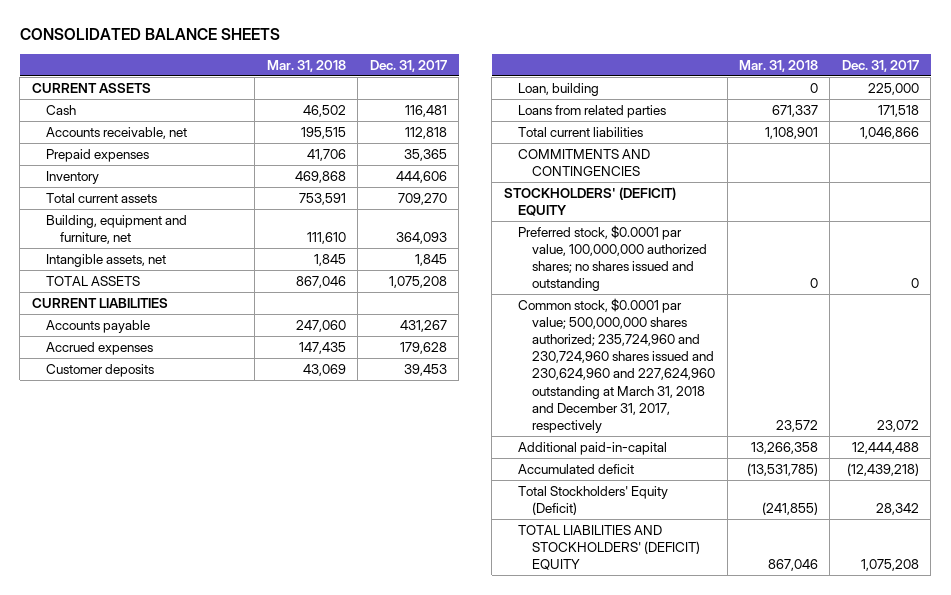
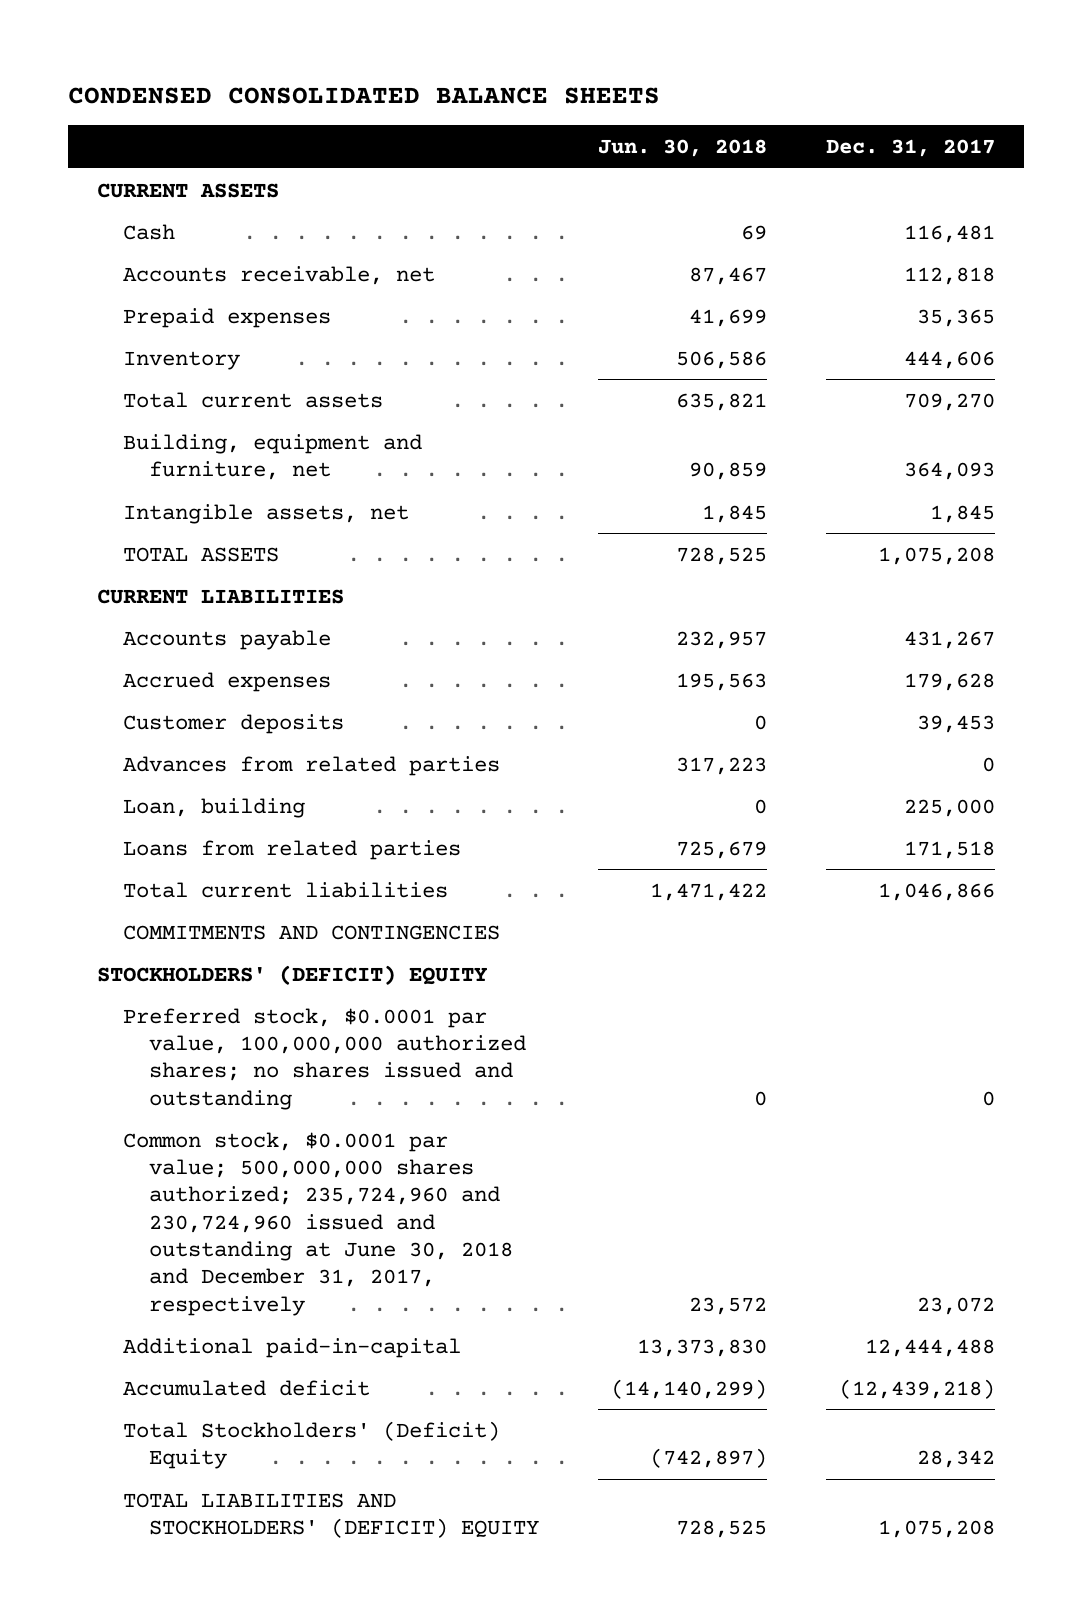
[19,28,280,41] CONSOLIDATED BALANCE SHEETS -> [67,86,660,104] CONDENSED CONSOLIDATED BALANCE SHEETS
[266,59,346,72] Mar. 31, 2018 -> none
none -> [597,139,767,158] Jun. 30, 2018
none -> [123,755,501,776] Advances from related parties
[518,297,716,433] Common stock, $0.0001 par value; 500,000,000 shares authorized; 235,724,960 and 230,724,960 shares issued and 230,624,960 and 227,624,960 outstanding at March 31, 2018 and December 31, 2017, respectively -> [123,1131,514,1316] Common stock, $0.0001 par value; 500,000,000 shares authorized; 235,724,960 and 230,724,960 issued and outstanding at June 30, 2018 and December 31, 2017, respectively
[518,485,669,515] Total Stockholders' Equity (Deficit) -> [123,1420,501,1470] Total Stockholders' (Deficit) Equity

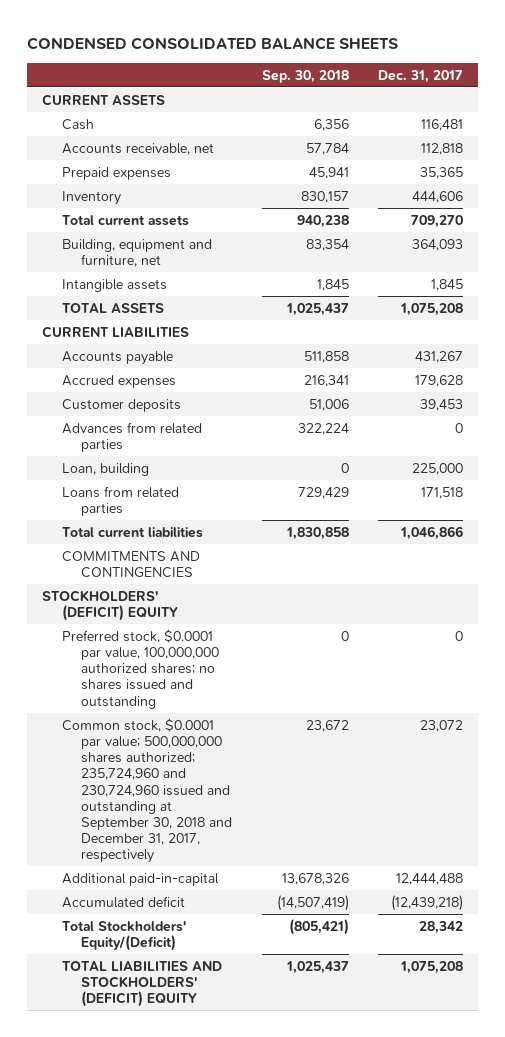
[597,139,767,158] Jun. 30, 2018 -> none
none -> [261,69,349,83] Sep. 30, 2018
[123,503,410,524] Intangible assets, net -> [61,278,167,292] Intangible assets
[123,1131,514,1316] Common stock, $0.0001 par value; 500,000,000 shares authorized; 235,724,960 and 230,724,960 issued and outstanding at June 30, 2018 and December 31, 2017, respectively -> [61,717,233,864] Common stock, $0.0001 par value; 500,000,000 shares authorized; 235,724,960 and 230,724,960 issued and outstanding at September 30, 2018 and December 31, 2017, respectively
[123,1420,501,1470] Total Stockholders' (Deficit) Equity -> [61,920,187,951] Total Stockholders' Equity/(Deficit)

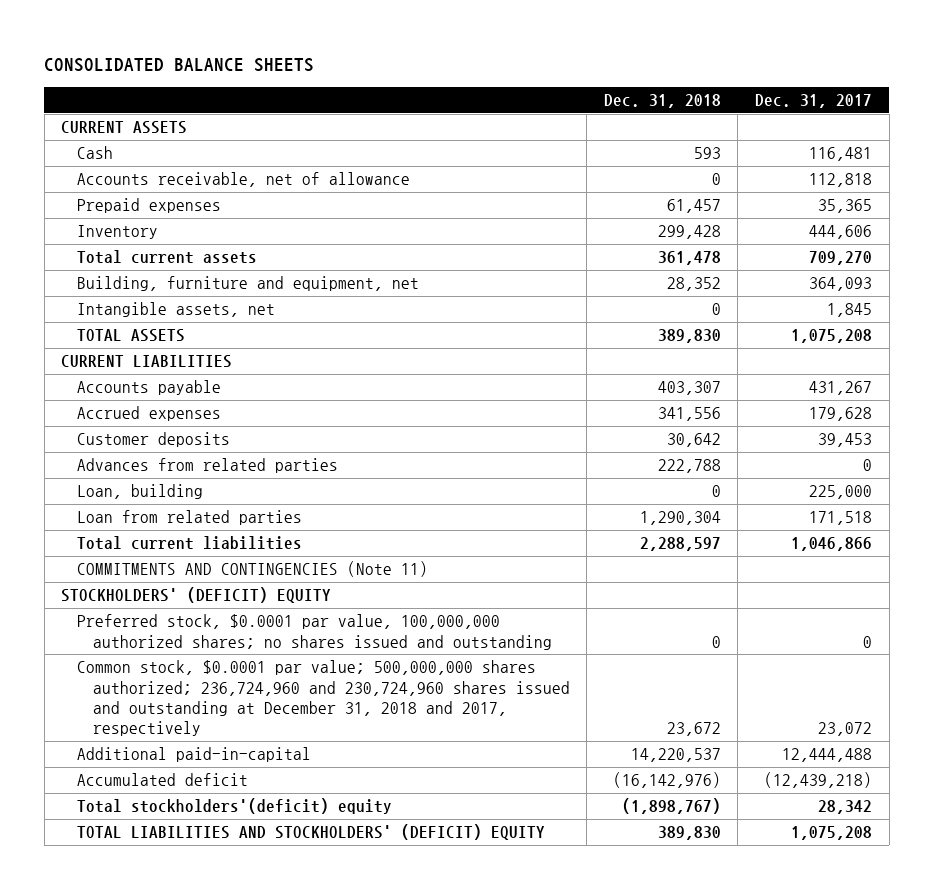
[27,37,399,51] CONDENSED CONSOLIDATED BALANCE SHEETS -> [44,58,315,73] CONSOLIDATED BALANCE SHEETS
[261,69,349,83] Sep. 30, 2018 -> none
none -> [603,94,721,109] Dec. 31, 2018
[61,142,214,155] Accounts receivable, net -> [77,172,411,188] Accounts receivable, net of allowance
[61,238,212,267] Building, equipment and furniture, net -> [77,276,420,292] Building, furniture and equipment, net
[61,278,167,292] Intangible assets -> [77,302,276,318] Intangible assets, net
[61,485,179,516] Loans from related parties -> [77,510,303,526] Loan from related parties
[61,550,200,578] COMMITMENTS AND CONTINGENCIES -> [77,561,429,578] COMMITMENTS AND CONTINGENCIES (Note 11)
[61,717,233,864] Common stock, $0.0001 par value; 500,000,000 shares authorized; 235,724,960 and 230,724,960 issued and outstanding at September 30, 2018 and December 31, 2017, respectively -> [77,660,570,737] Common stock, $0.0001 par value; 500,000,000 shares authorized; 236,724,960 and 230,724,960 shares issued and outstanding at December 31, 2018 and 2017, respectively
[61,920,187,951] Total Stockholders' Equity/(Deficit) -> [77,798,393,815] Total stockholders'(deficit) equity

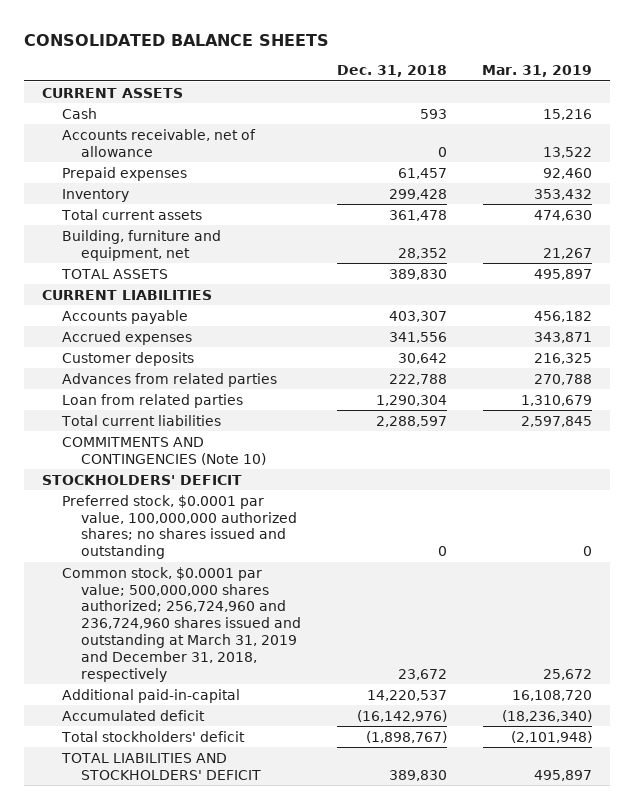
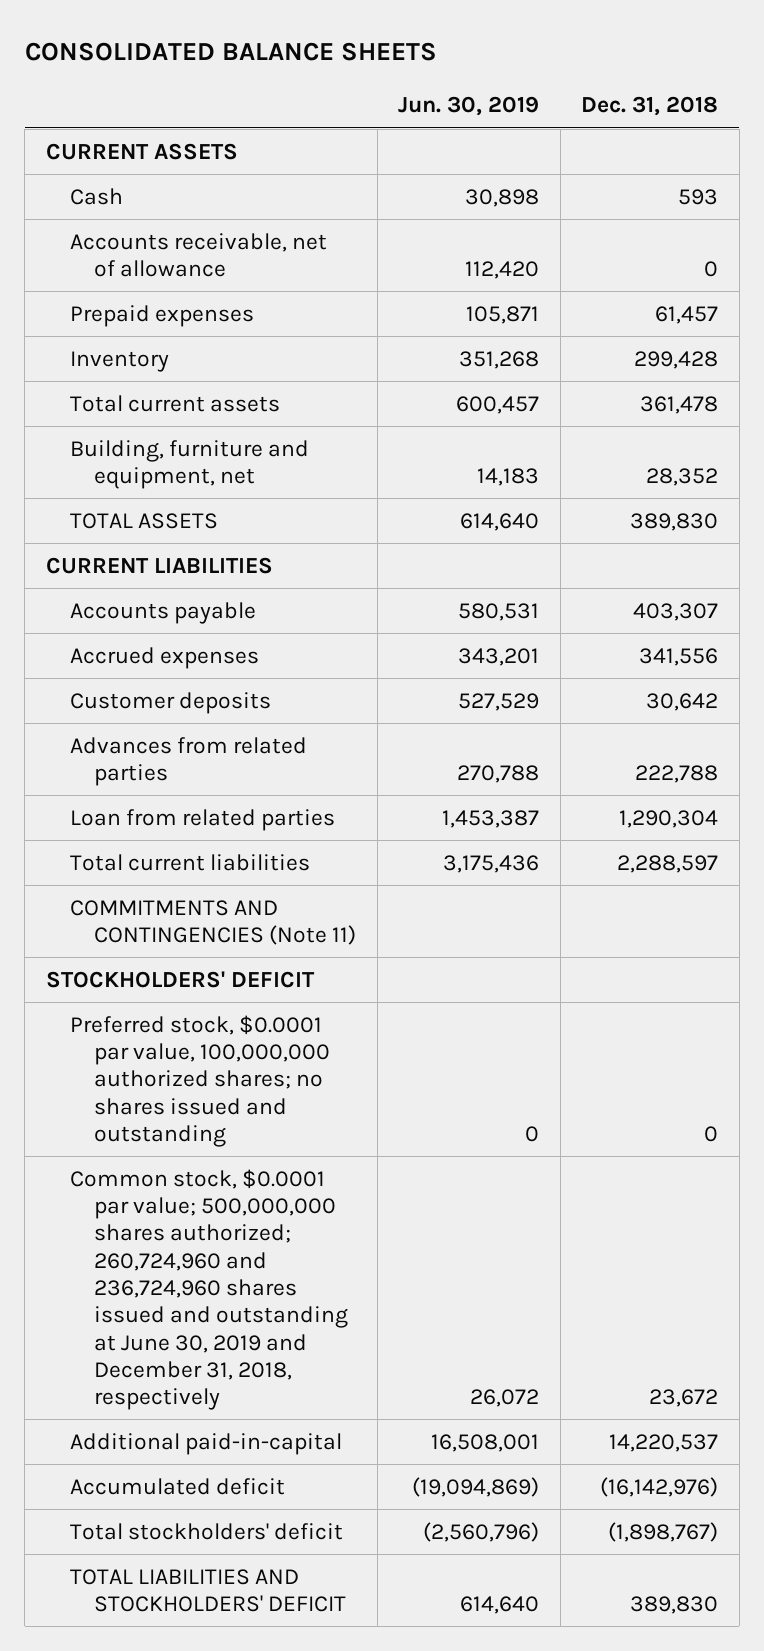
[482,65,593,78] Mar. 31, 2019 -> none
none -> [398,96,540,117] Jun. 30, 2019
[61,436,267,465] COMMITMENTS AND CONTINGENCIES (Note 10) -> [69,899,357,946] COMMITMENTS AND CONTINGENCIES (Note 11)
[61,566,302,682] Common stock, $0.0001 par value; 500,000,000 shares authorized; 256,724,960 and 236,724,960 shares issued and outstanding at March 31, 2019 and December 31, 2018, respectively -> [69,1168,349,1411] Common stock, $0.0001 par value; 500,000,000 shares authorized; 260,724,960 and 236,724,960 shares issued and outstanding at June 30, 2019 and December 31, 2018, respectively

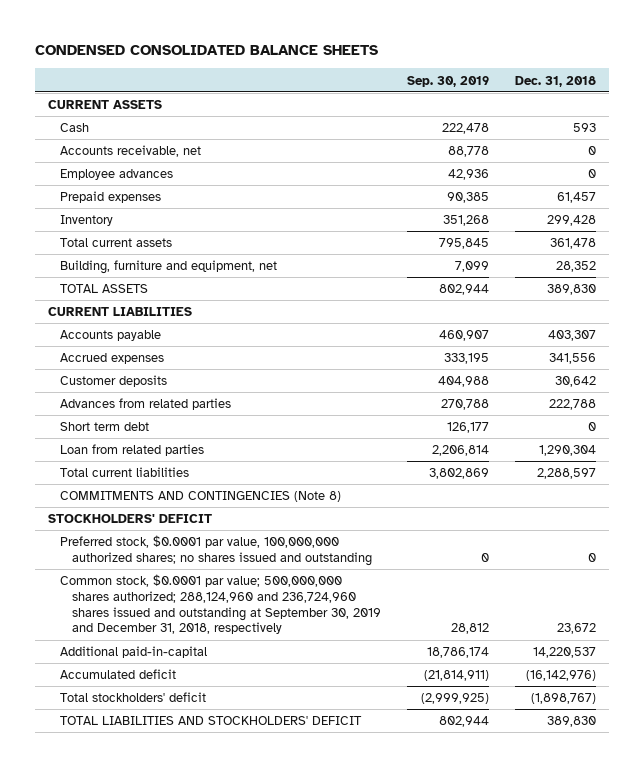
[24,41,437,61] CONSOLIDATED BALANCE SHEETS -> [34,45,378,56] CONDENSED CONSOLIDATED BALANCE SHEETS
[398,96,540,117] Jun. 30, 2019 -> none
none -> [407,75,490,87] Sep. 30, 2019
[69,232,327,278] Accounts receivable, net of allowance -> [60,145,202,158] Accounts receivable, net
none -> [60,169,174,181] Employee advances
none -> [60,422,150,432] Short term debt
[69,899,357,946] COMMITMENTS AND CONTINGENCIES (Note 11) -> [60,491,342,503] COMMITMENTS AND CONTINGENCIES (Note 8)
[69,1168,349,1411] Common stock, $0.0001 par value; 500,000,000 shares authorized; 260,724,960 and 236,724,960 shares issued and outstanding at June 30, 2019 and December 31, 2018, respectively -> [60,574,382,635] Common stock, $0.0001 par value; 500,000,000 shares authorized; 288,124,960 and 236,724,960 shares issued and outstanding at September 30, 2019 and December 31, 2018, respectively

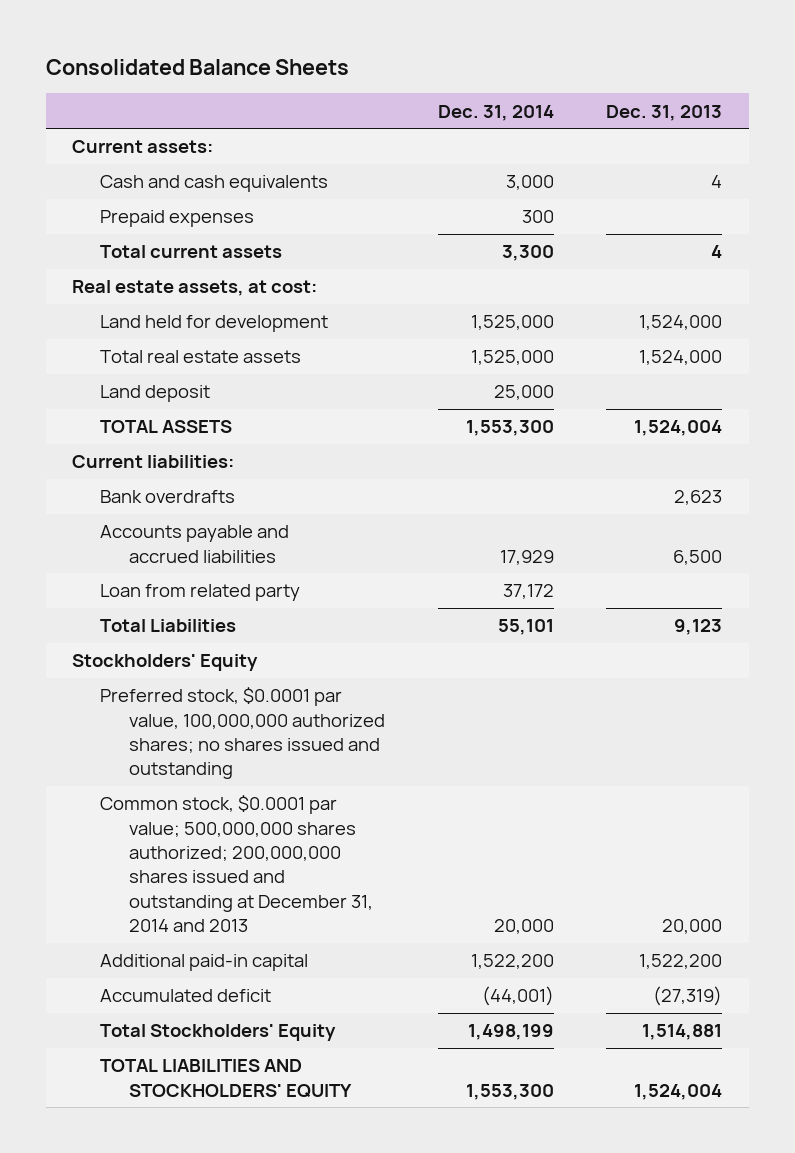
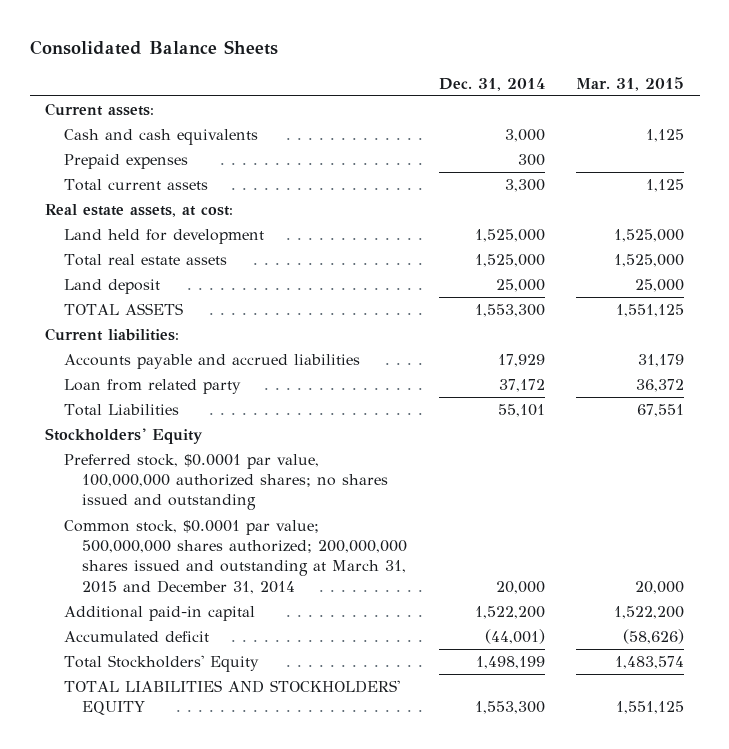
[606,104,723,121] Dec. 31, 2013 -> none
none -> [576,76,685,91] Mar. 31, 2015
[100,490,236,504] Bank overdrafts -> none
[100,795,373,932] Common stock, $0.0001 par value; 500,000,000 shares authorized; 200,000,000 shares issued and outstanding at December 31, 2014 and 2013 -> [63,520,407,594] Common stock, $0.0001 par value; 500,000,000 shares authorized; 200,000,000 shares issued and outstanding at March 31, 2015 and December 31, 2014

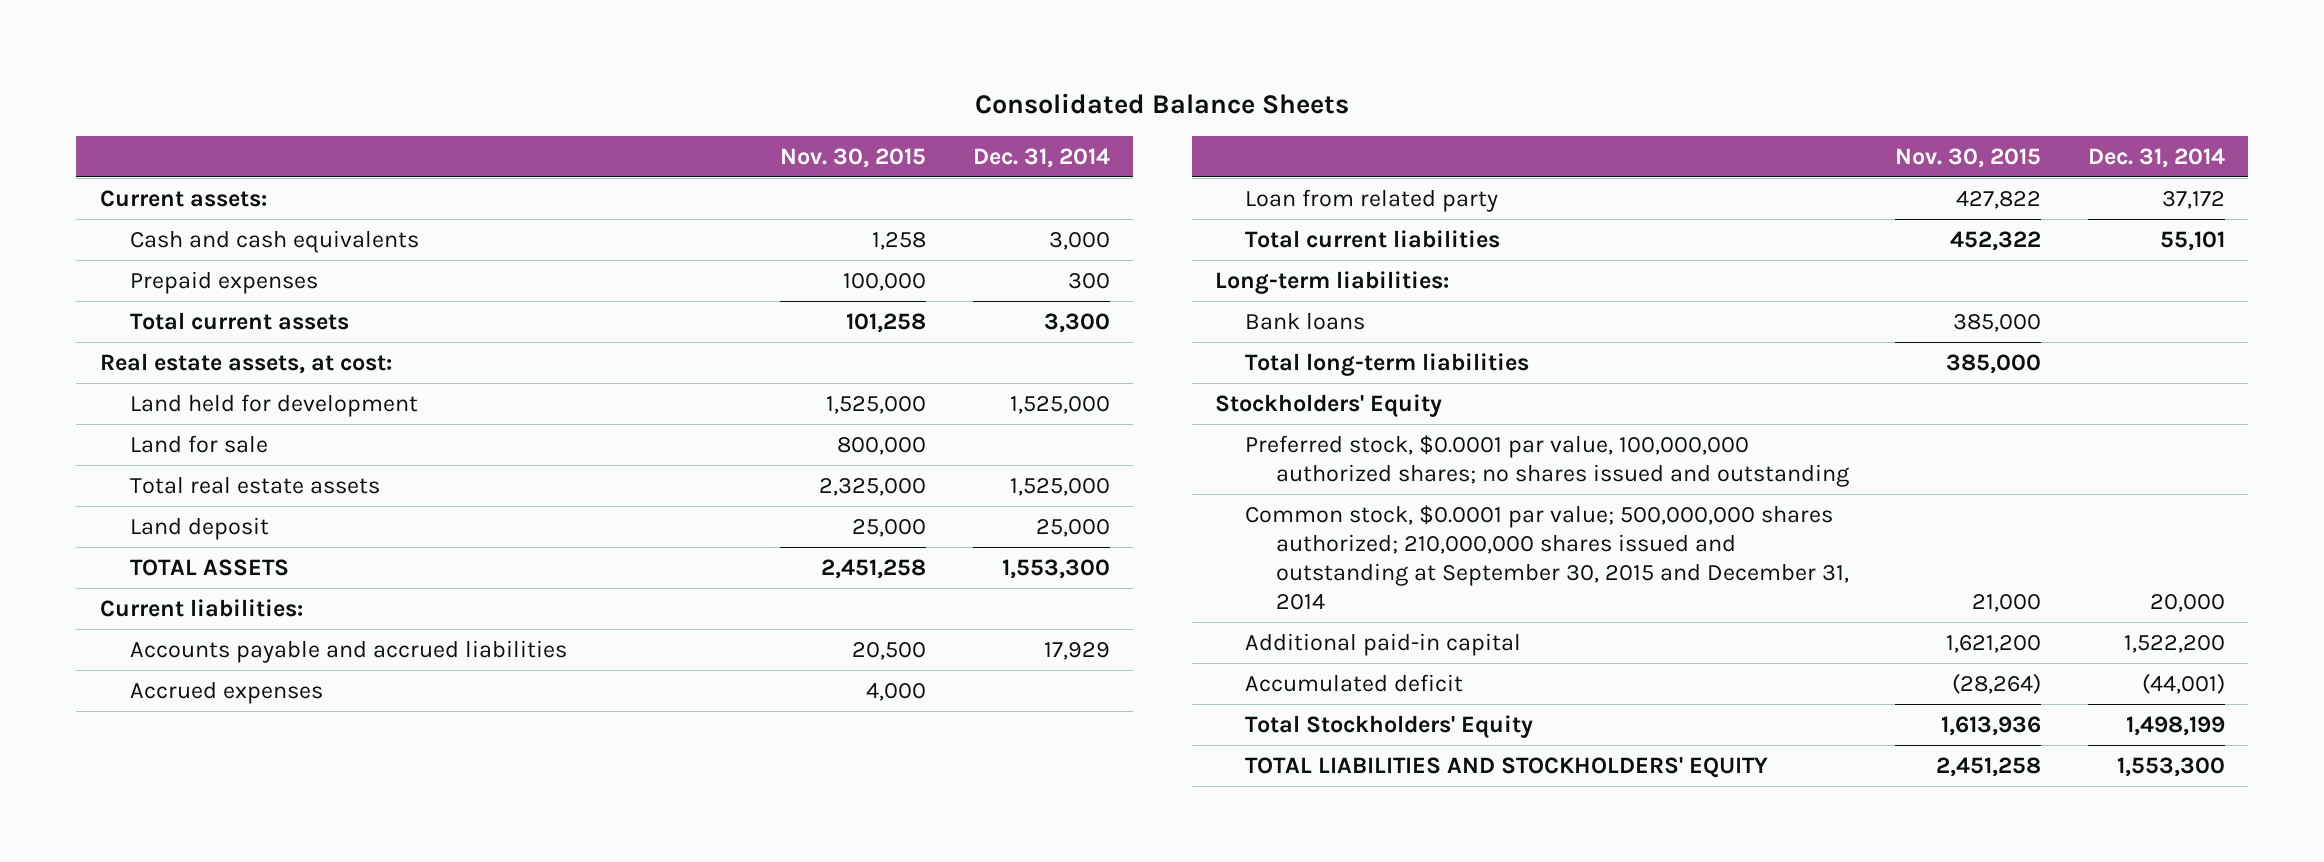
[576,76,685,91] Mar. 31, 2015 -> none
none -> [779,147,926,168] Nov. 30, 2015
none -> [129,434,268,453] Land for sale
none -> [129,680,323,704] Accrued expenses
[63,404,179,417] Total Liabilities -> [1245,229,1501,248] Total current liabilities
none -> [1214,270,1449,294] Long-term liabilities:
none -> [1245,311,1366,330] Bank loans
none -> [1245,352,1530,376] Total long-term liabilities
[63,520,407,594] Common stock, $0.0001 par value; 500,000,000 shares authorized; 200,000,000 shares issued and outstanding at March 31, 2015 and December 31, 2014 -> [1245,504,1849,610] Common stock, $0.0001 par value; 500,000,000 shares authorized; 210,000,000 shares issued and outstanding at September 30, 2015 and December 31, 2014

